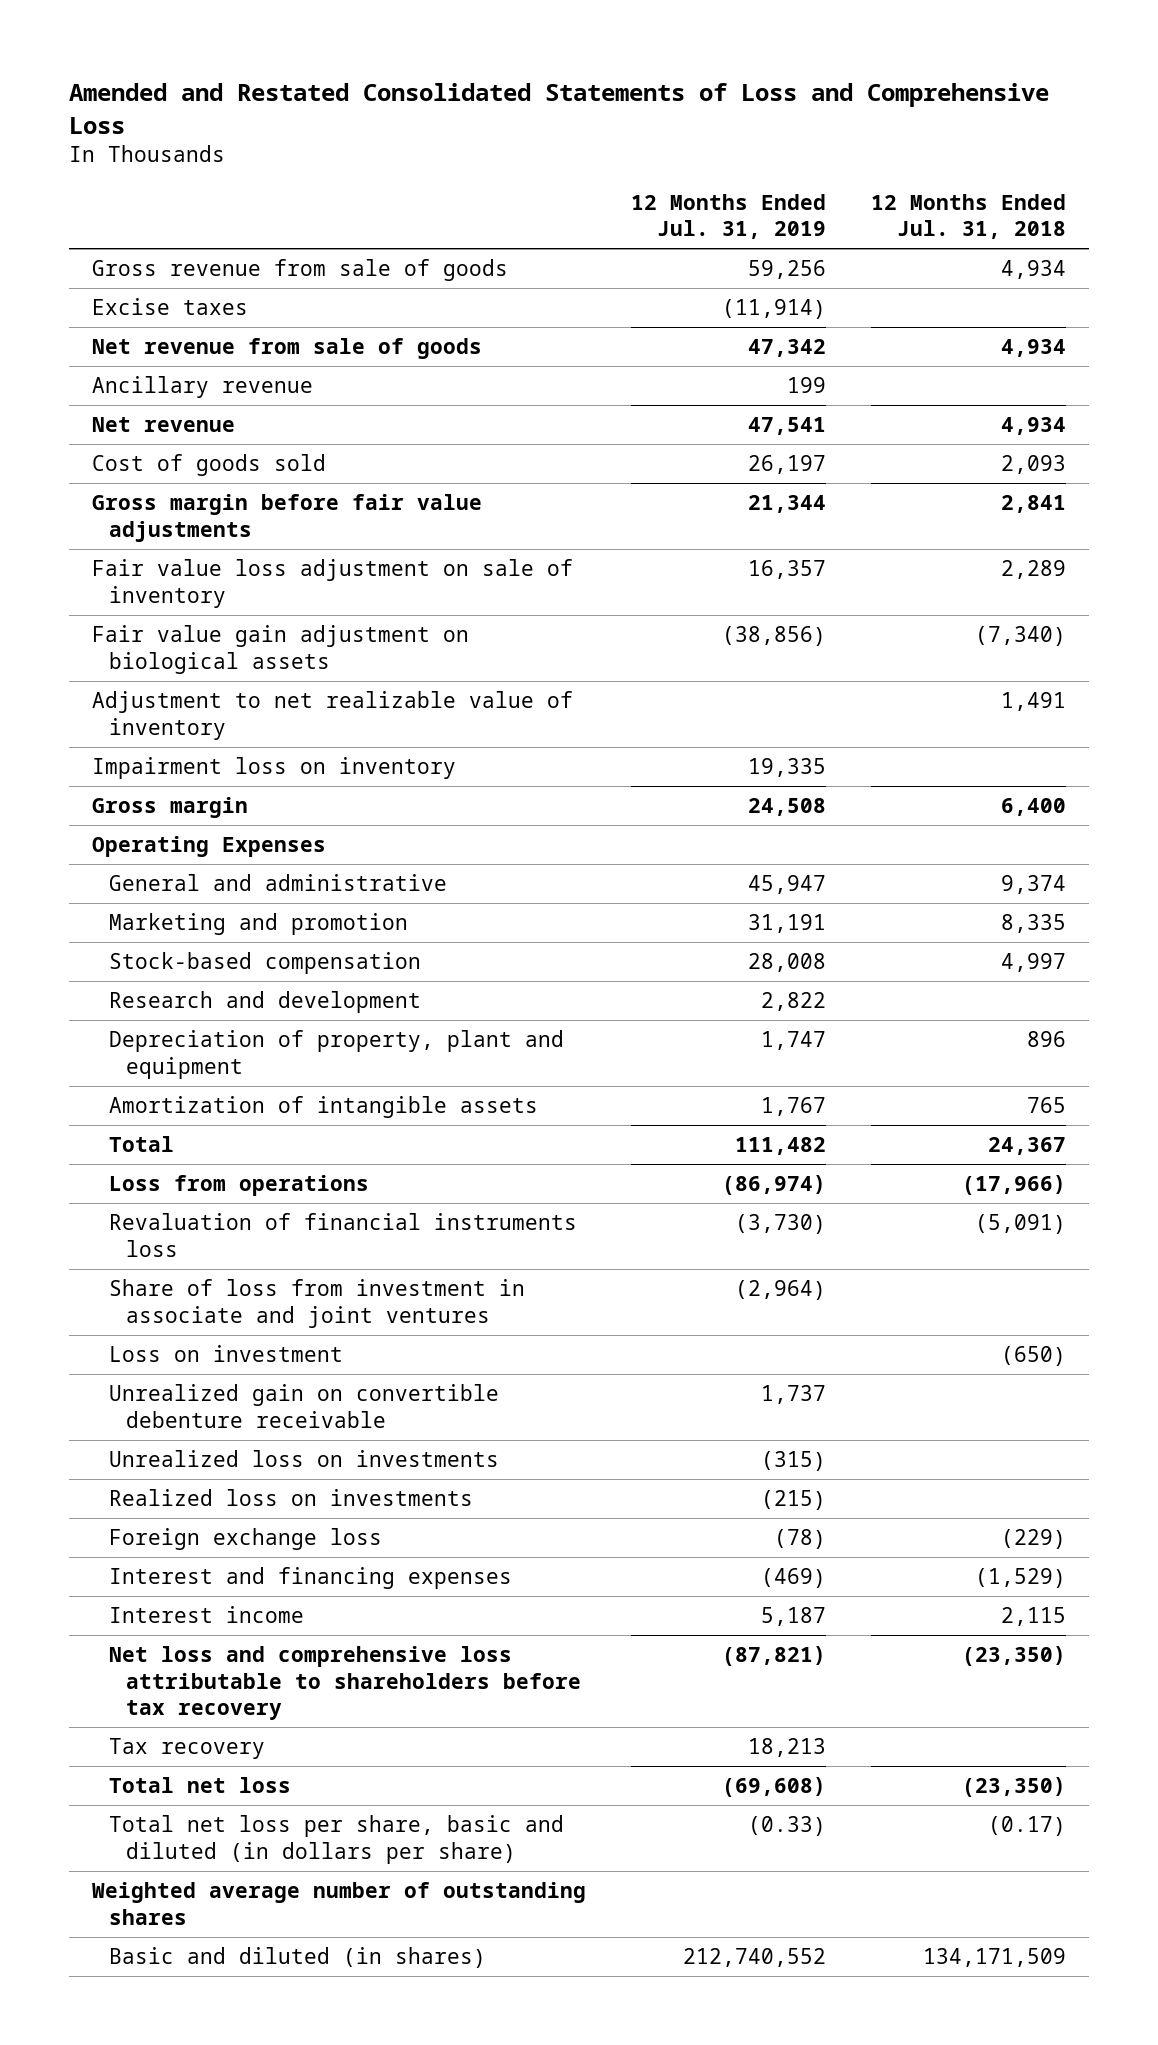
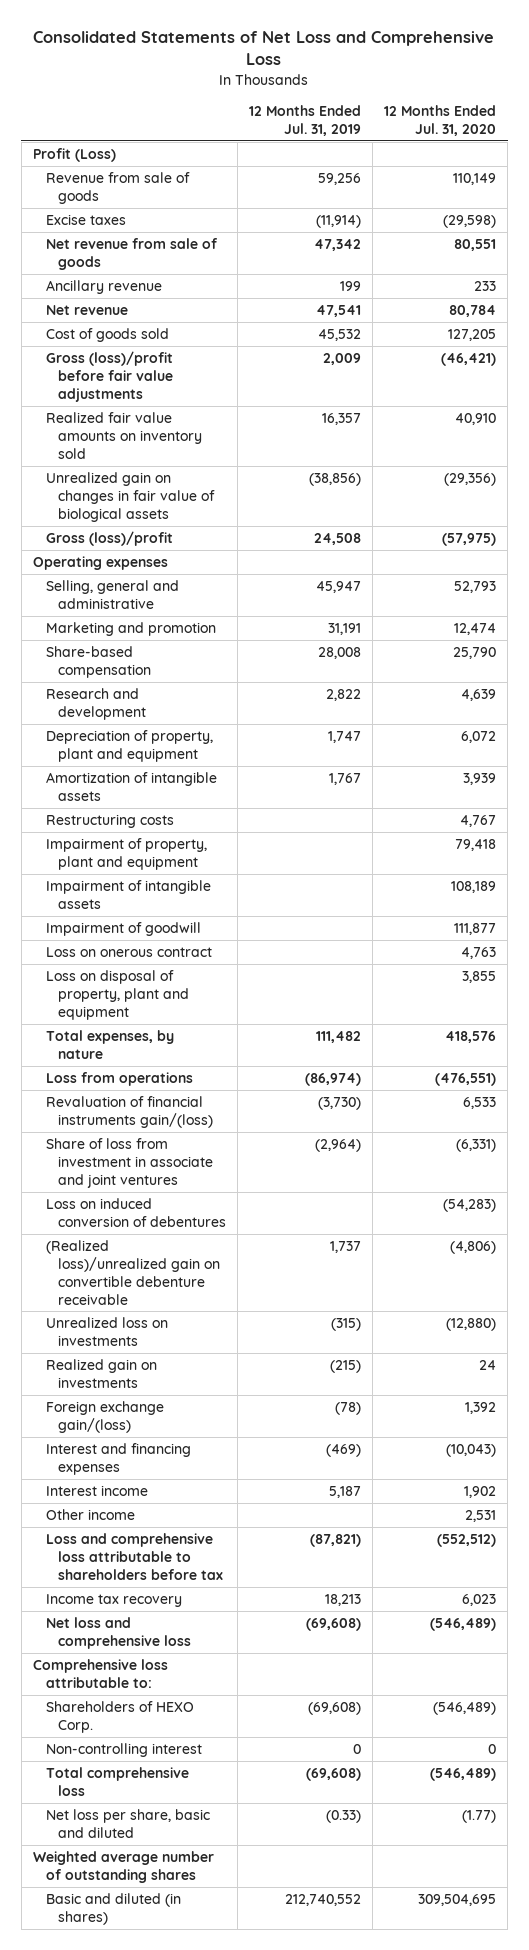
[69,83,1050,134] Amended and Restated Consolidated Statements of Loss and Comprehensive Loss -> [33,31,495,66] Consolidated Statements of Net Loss and Comprehensive Loss
[871,193,1067,239] 12 Months Ended Jul. 31, 2018 -> none
none -> [384,104,497,136] 12 Months Ended Jul. 31, 2020
none -> [32,148,116,163] Profit (Loss)
[91,259,508,282] Gross revenue from sale of goods -> [45,172,190,204] Revenue from sale of goods
[91,691,573,740] Adjustment to net realizable value of inventory -> none
[91,757,456,780] Impairment loss on inventory -> none
[748,455,827,475] 26,197 -> [318,329,362,342] 45,532
[91,494,482,542] Gross margin before fair value adjustments -> [45,351,174,402] Gross (loss)/profit before fair value adjustments
[748,495,827,514] 21,344 -> [323,353,362,366] 2,009
[91,559,573,608] Fair value loss adjustment on sale of inventory -> [45,412,203,459] Realized fair value amounts on inventory sold
[91,625,469,674] Fair value gain adjustment on biological assets -> [45,472,216,522] Unrealized gain on changes in fair value of biological assets
[91,797,248,819] Gross margin -> [45,531,173,547] Gross (loss)/profit
[91,836,326,858] Operating Expenses -> [32,556,168,571] Operating expenses
[108,874,447,892] General and administrative -> [45,580,179,609] Selling, general and administrative
[108,952,421,975] Stock-based compensation -> [45,646,152,678] Share-based compensation
none -> [45,814,174,829] Restructuring costs
none -> [45,838,207,870] Impairment of property, plant and equipment
none -> [45,880,211,909] Impairment of intangible assets
none -> [45,922,201,937] Impairment of goodwill
none -> [45,947,212,958] Loss on onerous contract
none -> [45,970,190,1020] Loss on disposal of property, plant and equipment
[108,1136,174,1153] Total -> [45,1030,174,1059] Total expenses, by nature
[108,1213,577,1257] Revaluation of financial instruments loss -> [45,1096,214,1128] Revaluation of financial instruments gain/(loss)
[108,1345,343,1363] Loss on investment -> none
none -> [45,1198,227,1227] Loss on induced conversion of debentures
[108,1384,499,1428] Unrealized gain on convertible debenture receivable -> [45,1240,221,1305] (Realized loss)/unrealized gain on convertible debenture receivable
[108,1489,473,1507] Realized loss on investments -> [45,1359,157,1388] Realized gain on investments
[108,1528,382,1551] Foreign exchange loss -> [45,1401,164,1433] Foreign exchange gain/(loss)
none -> [45,1509,135,1521] Other income
[108,1646,581,1720] Net loss and comprehensive loss attributable to shareholders before tax recovery -> [45,1533,224,1580] Loss and comprehensive loss attributable to shareholders before tax
[108,1738,265,1760] Tax recovery -> [45,1594,182,1608] Income tax recovery
[108,1777,291,1794] Total net loss -> [45,1617,192,1649] Net loss and comprehensive loss
none -> [32,1659,168,1688] Comprehensive loss attributable to:
none -> [45,1701,194,1733] Shareholders of HEXO Corp.
none -> [45,1743,202,1758] Non-controlling interest
none -> [45,1767,189,1796] Total comprehensive loss
[108,1815,564,1864] Total net loss per share, basic and diluted (in dollars per share) -> [45,1809,210,1838] Net loss per share, basic and diluted

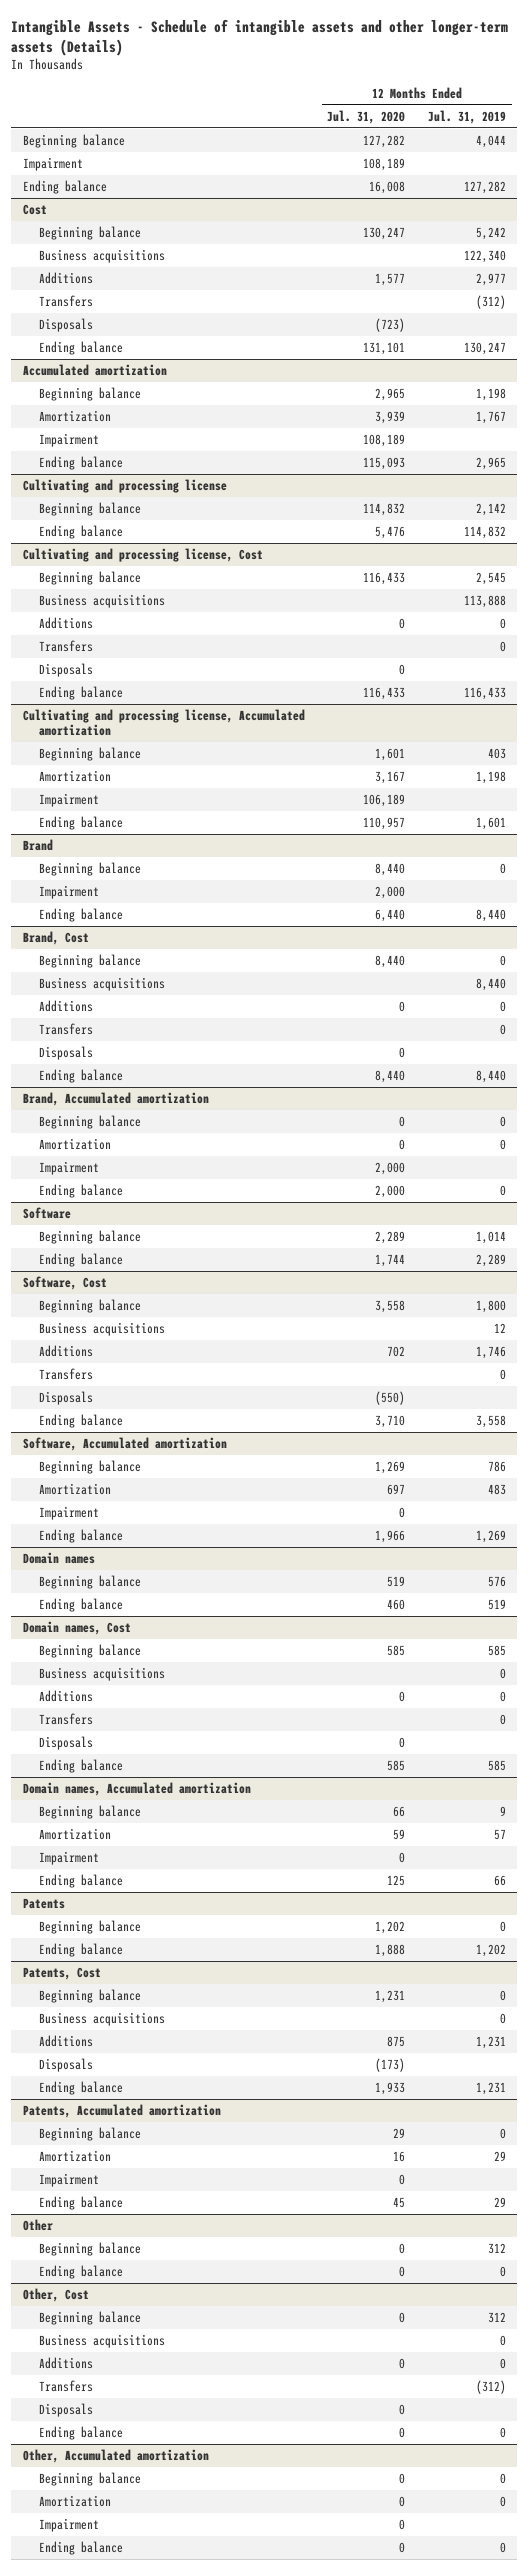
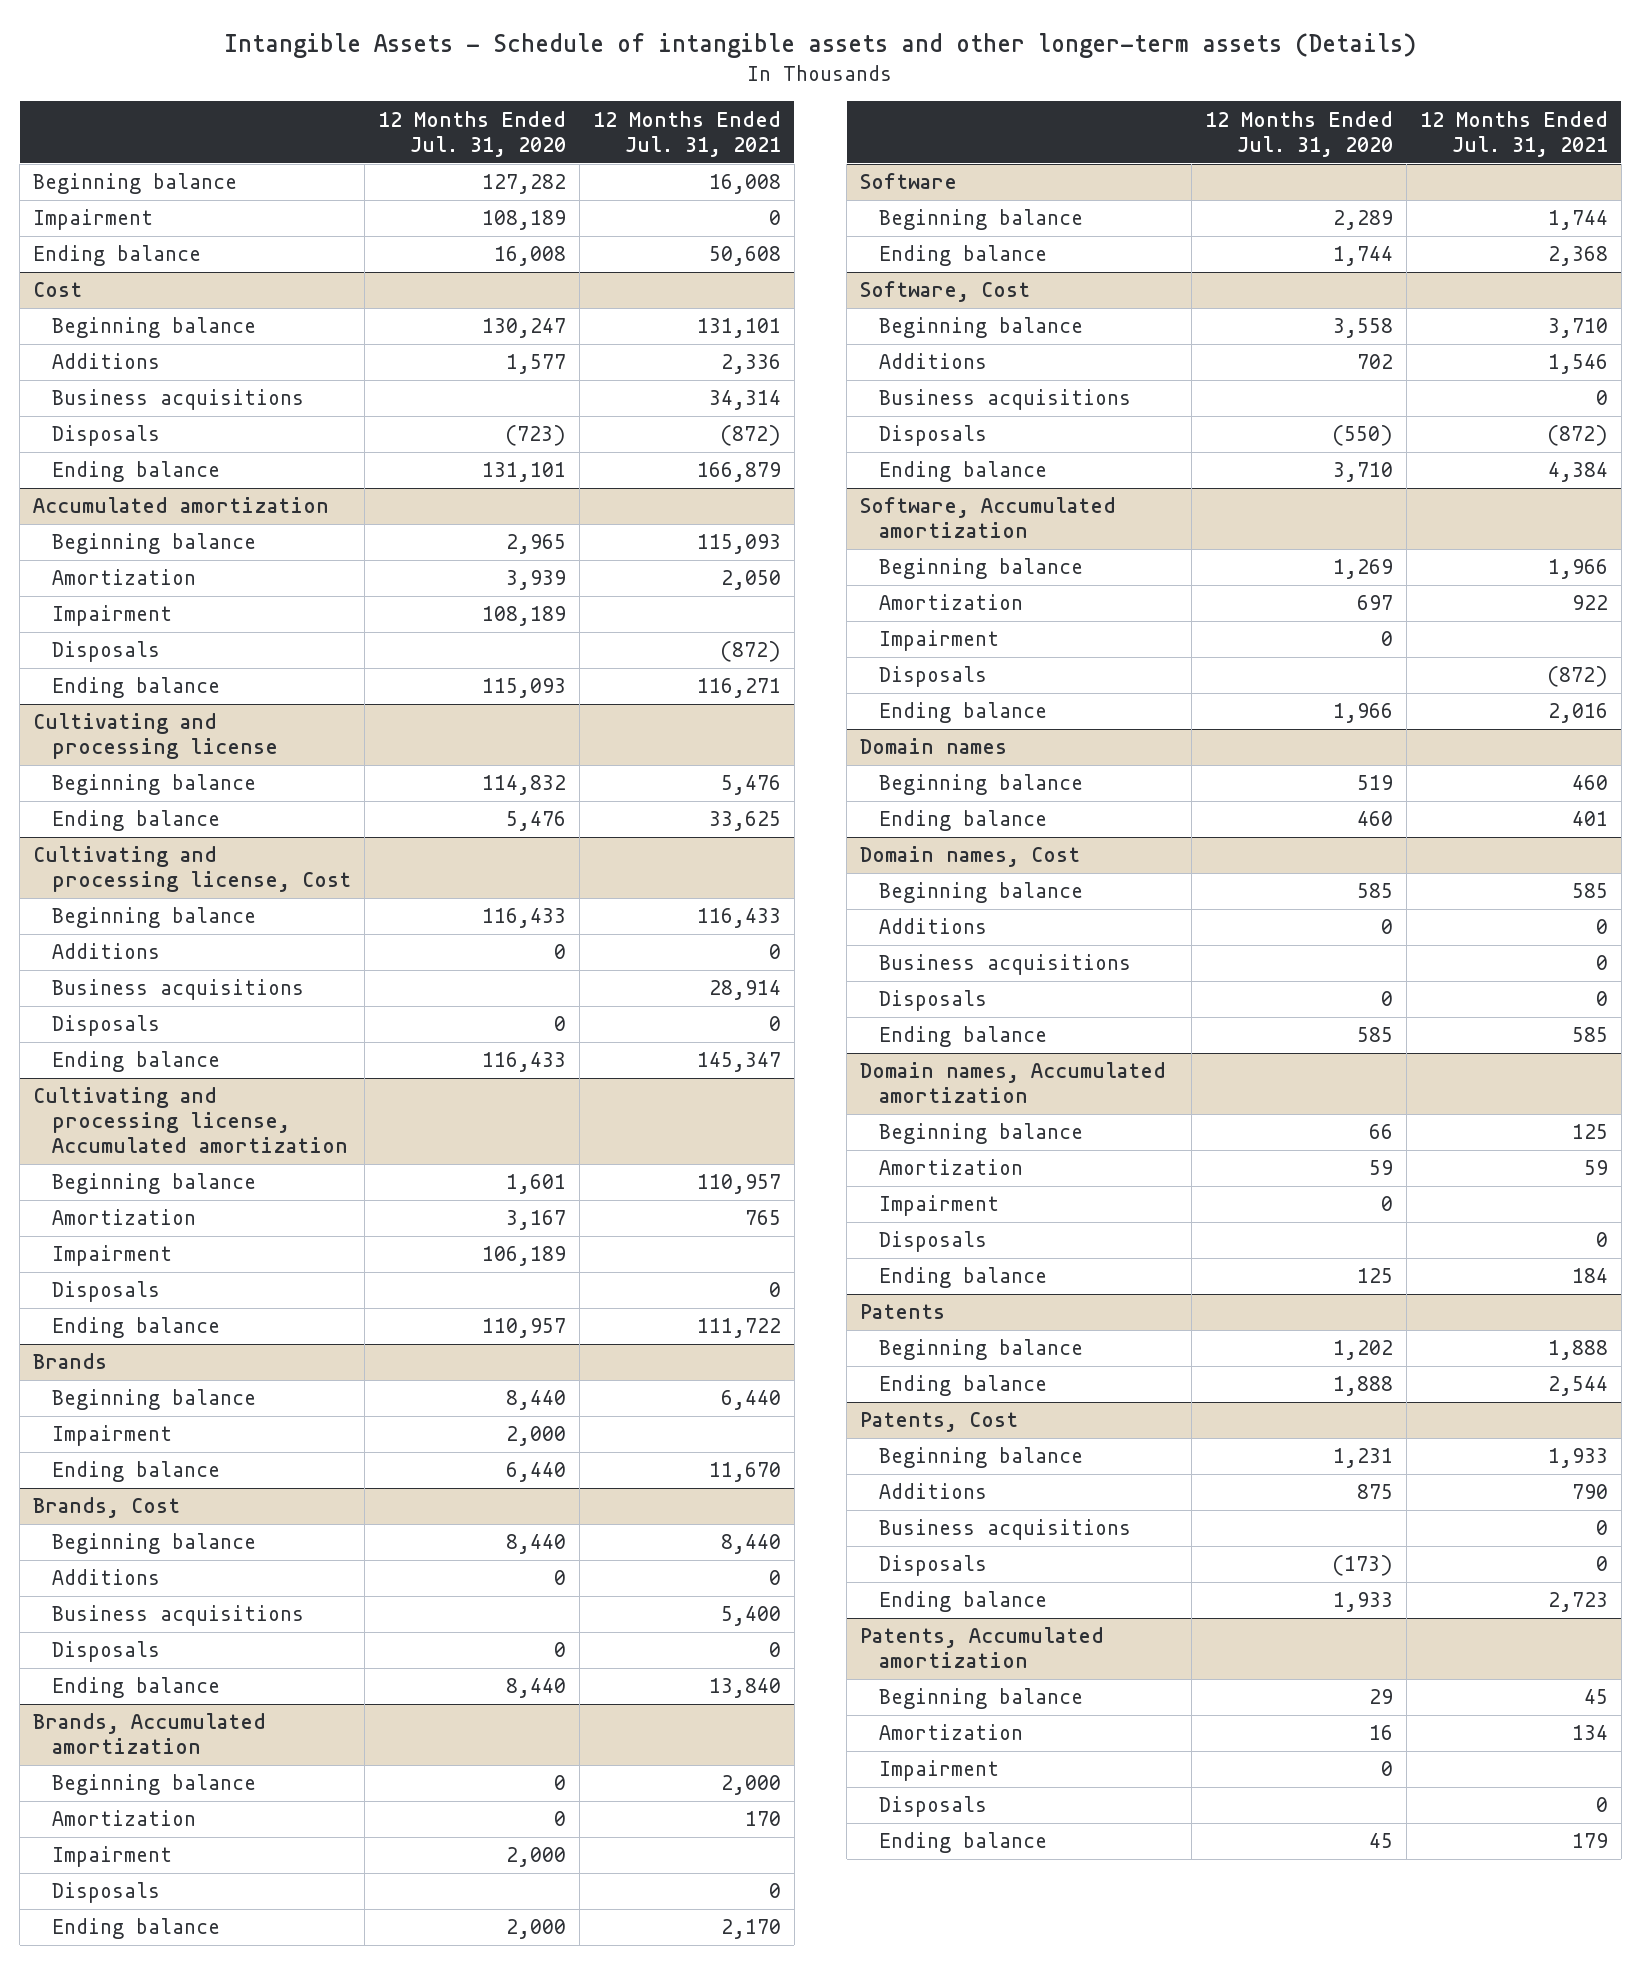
[427,109,506,124] Jul. 31, 2019 -> none
none -> [592,110,781,157] 12 Months Ended Jul. 31, 2021
[39,294,94,307] Transfers -> none
[39,248,166,263] Business acquisitions -> [52,389,305,411] Business acquisitions
none -> [52,641,161,663] Disposals
[39,639,94,652] Transfers -> none
[39,593,166,608] Business acquisitions -> [52,979,305,1001] Business acquisitions
none -> [52,1281,161,1303] Disposals
[22,838,53,851] Brand -> [33,1353,108,1370] Brands
[22,930,89,945] Brand, Cost -> [33,1497,181,1519] Brands, Cost
[39,976,166,991] Business acquisitions -> none
[39,1022,94,1035] Transfers -> none
none -> [52,1605,305,1627] Business acquisitions
[22,1091,209,1106] Brand, Accumulated amortization -> [33,1713,267,1755] Brands, Accumulated amortization
none -> [52,1882,161,1904] Disposals
[39,1367,94,1380] Transfers -> none
[39,1321,166,1336] Business acquisitions -> [879,389,1132,411] Business acquisitions
none -> [879,666,988,688] Disposals
[39,1712,94,1725] Transfers -> none
[39,1666,166,1681] Business acquisitions -> [879,954,1132,976] Business acquisitions
none -> [879,1231,988,1253] Disposals
[39,2011,166,2026] Business acquisitions -> [879,1519,1132,1541] Business acquisitions
none -> [879,1796,988,1818] Disposals
[22,2218,53,2231] Other -> none
[39,2241,142,2256] Beginning balance -> none
[39,2264,124,2279] Ending balance -> none
[22,2287,89,2302] Other, Cost -> none
[39,2310,142,2325] Beginning balance -> none
[39,2333,166,2348] Business acquisitions -> none
[39,2356,94,2369] Additions -> none
[39,2379,94,2392] Transfers -> none
[39,2402,94,2417] Disposals -> none
[39,2425,124,2440] Ending balance -> none
[22,2448,209,2463] Other, Accumulated amortization -> none
[39,2471,142,2486] Beginning balance -> none
[39,2494,112,2507] Amortization -> none
[39,2517,100,2532] Impairment -> none
[39,2540,124,2555] Ending balance -> none

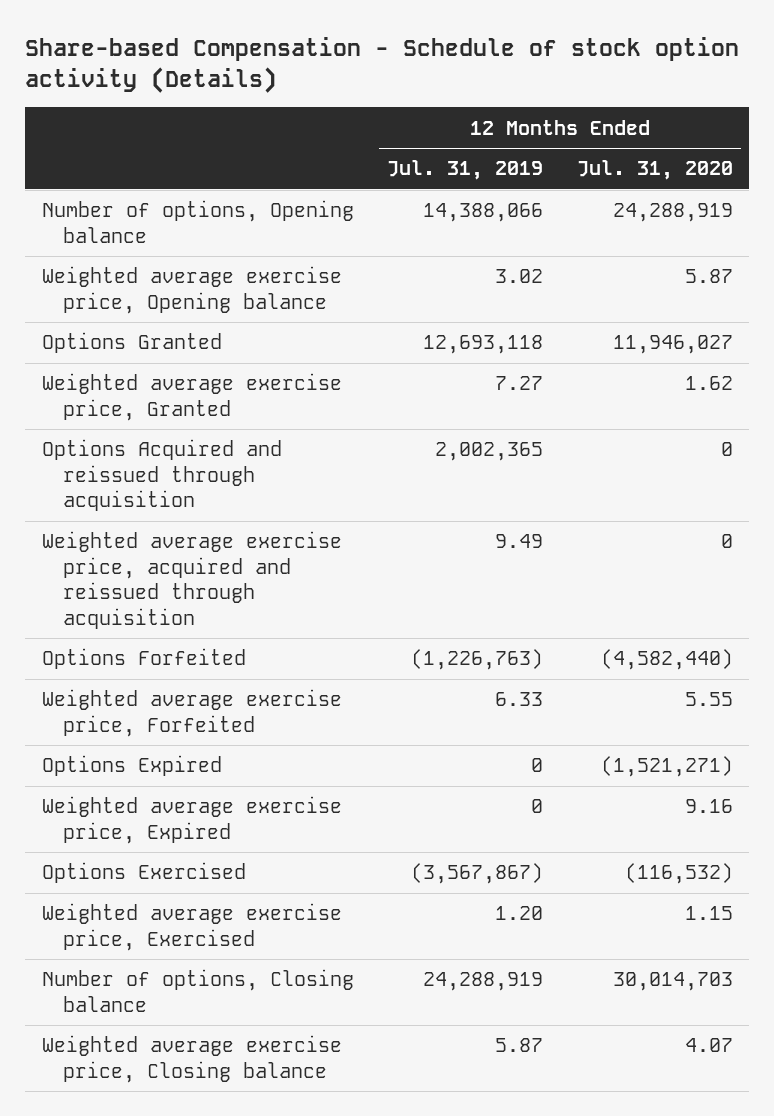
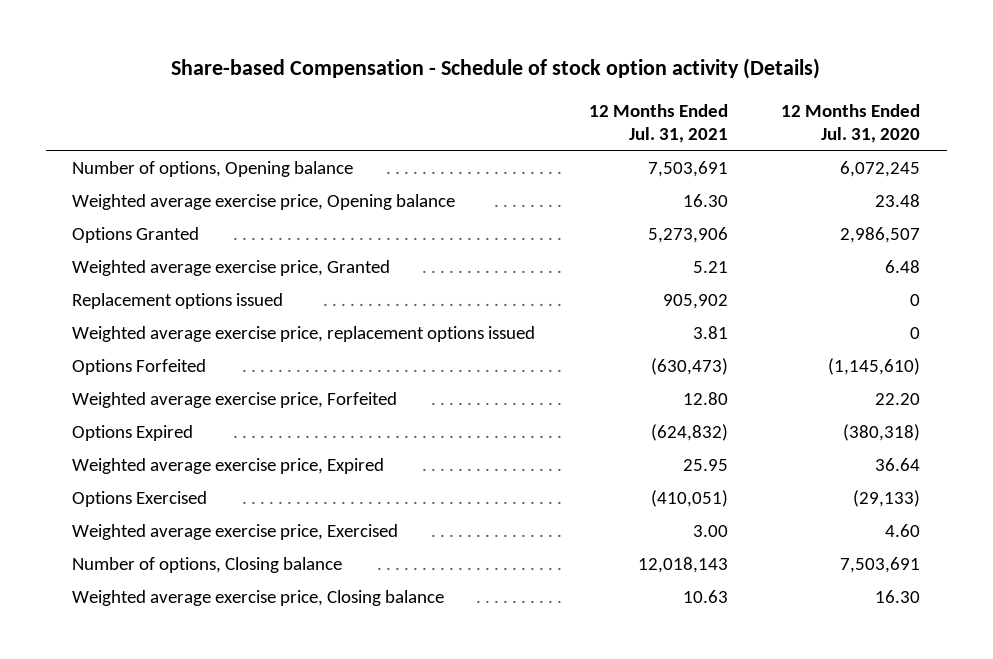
[387,160,544,181] Jul. 31, 2019 -> none
none -> [588,103,728,143] 12 Months Ended Jul. 31, 2021
[612,203,733,223] 24,288,919 -> [840,160,921,177] 6,072,245
[684,269,733,284] 5.87 -> [875,193,921,207] 23.48
[612,335,733,355] 11,946,027 -> [840,226,921,243] 2,986,507
[684,376,733,391] 1.62 -> [885,259,921,273] 6.48
[41,439,282,512] Options Acquired and reissued through acquisition -> [72,292,284,309] Replacement options issued
[41,531,342,629] Weighted average exercise price, acquired and reissued through acquisition -> [72,325,536,342] Weighted average exercise price, replacement options issued
[600,649,733,671] (4,582,440) -> [828,357,921,375] (1,145,610)
[684,692,733,707] 5.55 -> [875,392,921,405] 22.20
[600,756,733,778] (1,521,271) -> [843,423,921,441] (380,318)
[684,799,733,814] 9.16 -> [875,457,921,471] 36.64
[624,863,733,885] (116,532) -> [853,489,921,507] (29,133)
[684,906,733,921] 1.15 -> [885,523,921,537] 4.60
[612,972,733,992] 30,014,703 -> [840,556,921,573] 7,503,691
[684,1038,733,1053] 4.07 -> [875,589,921,603] 16.30

